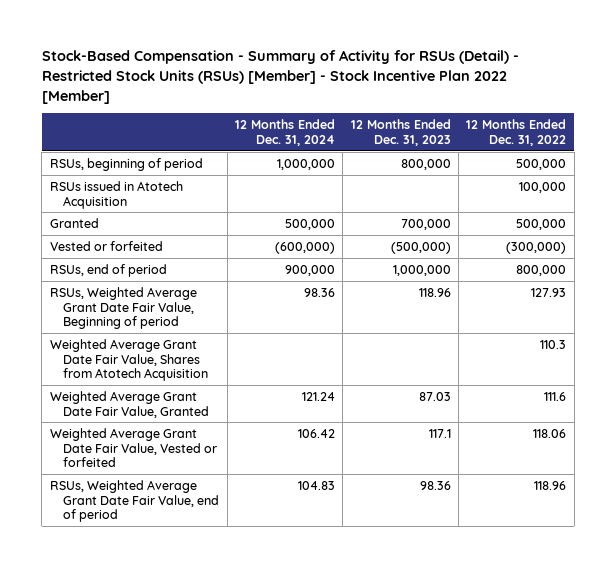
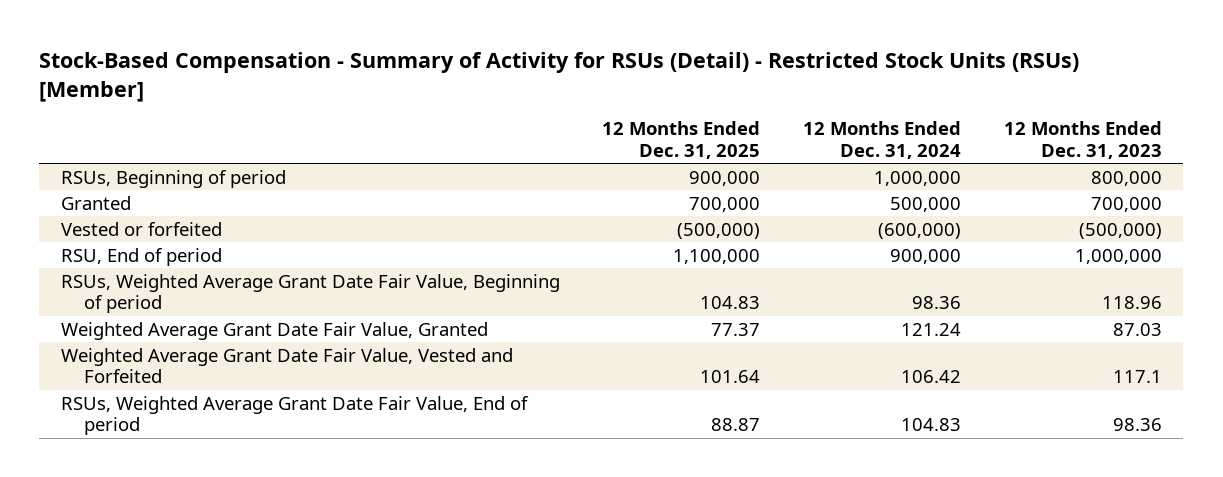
[41,50,519,104] Stock-Based Compensation - Summary of Activity for RSUs (Detail) - Restricted Stock Units (RSUs) [Member] - Stock Incentive Plan 2022 [Member] -> [39,52,1080,103] Stock-Based Compensation - Summary of Activity for RSUs (Detail) - Restricted Stock Units (RSUs) [Member]
[466,118,567,146] 12 Months Ended Dec. 31, 2022 -> none
none -> [602,121,761,160] 12 Months Ended Dec. 31, 2025
[49,180,183,209] RSUs issued in Atotech Acquisition -> none
[49,157,203,171] RSUs, beginning of period -> [60,169,286,188] RSUs, Beginning of period
[49,263,167,277] RSUs, end of period -> [60,247,222,266] RSU, End of period
[49,338,209,382] Weighted Average Grant Date Fair Value, Shares from Atotech Acquisition -> none
[49,427,218,468] Weighted Average Grant Date Fair Value, Vested or forfeited -> [60,347,513,384] Weighted Average Grant Date Fair Value, Vested and Forfeited
[49,479,220,523] RSUs, Weighted Average Grant Date Fair Value, end of period -> [60,395,529,436] RSUs, Weighted Average Grant Date Fair Value, End of period

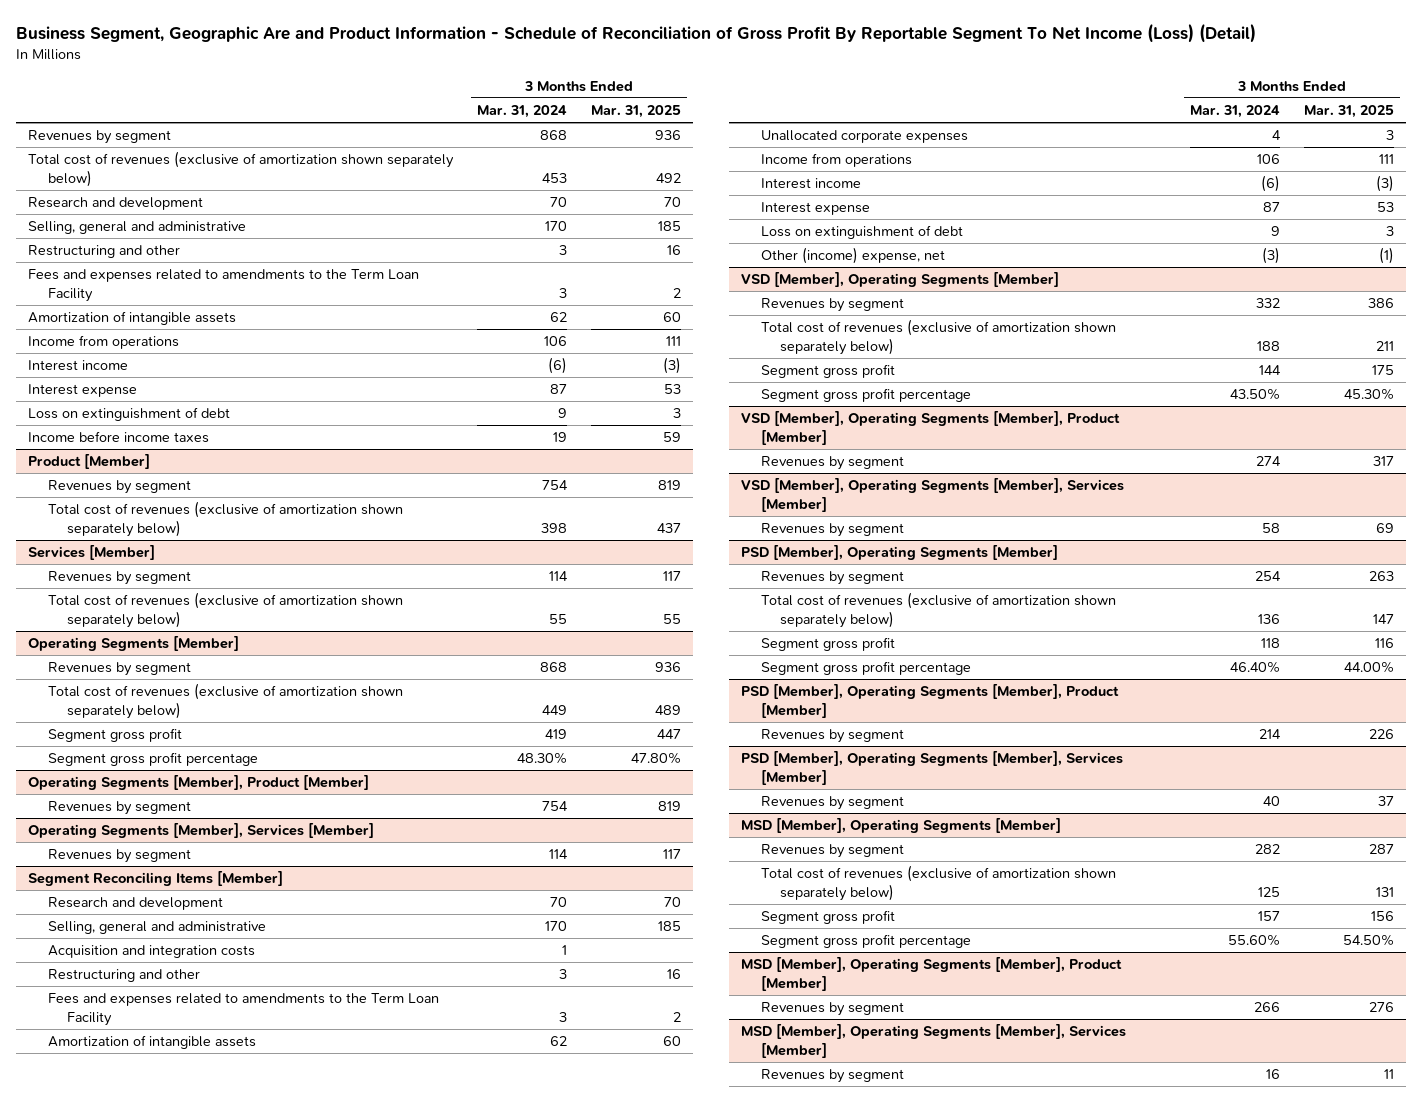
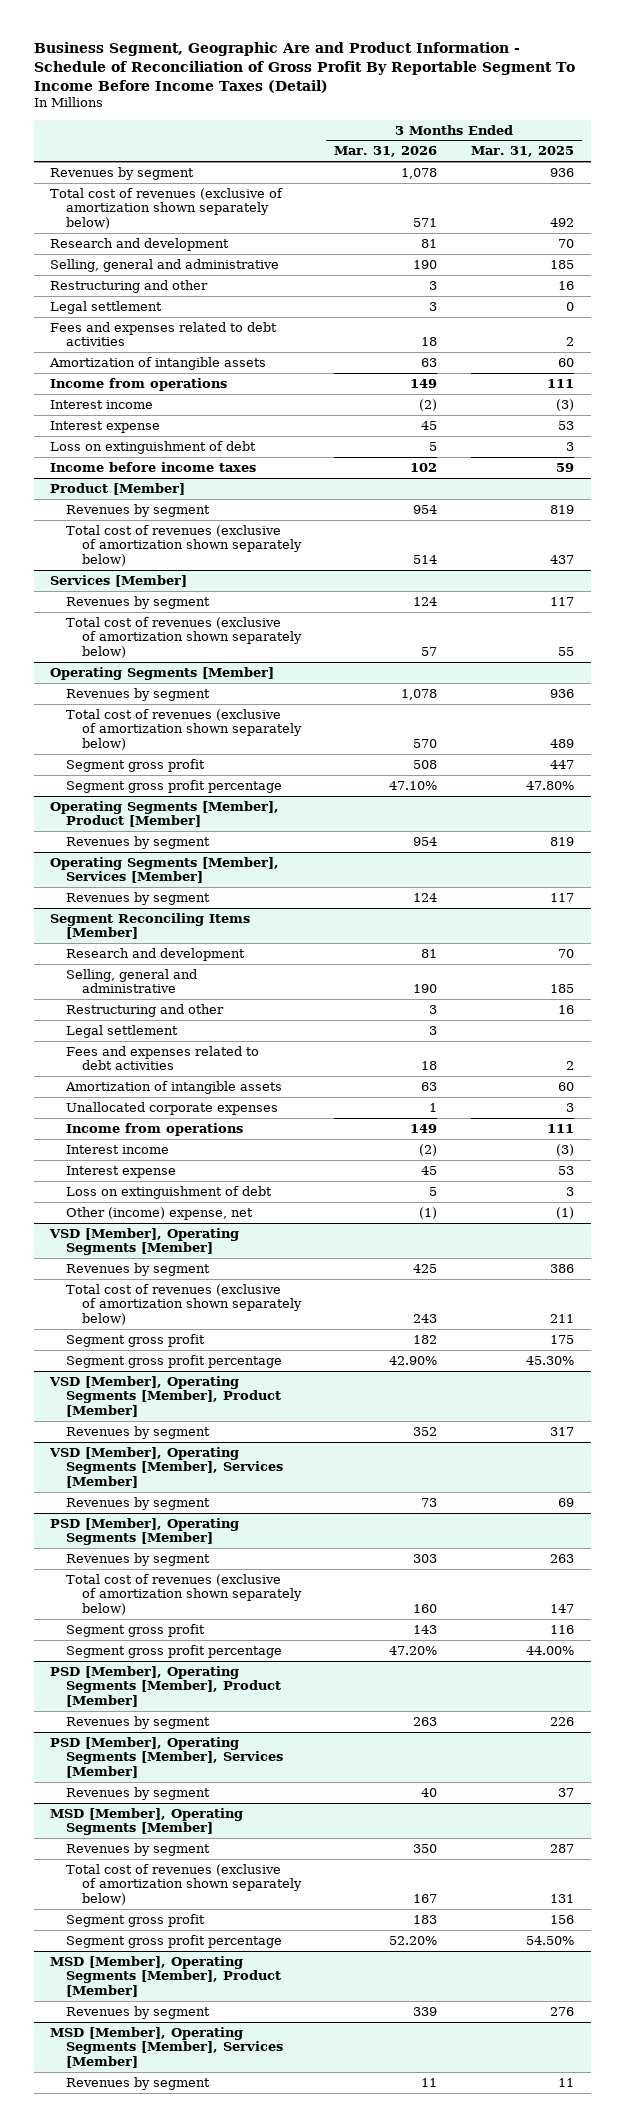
[16,22,1257,43] Business Segment, Geographic Are and Product Information - Schedule of Reconciliation of Gross Profit By Reportable Segment To Net Income (Loss) (Detail) -> [33,41,575,93] Business Segment, Geographic Are and Product Information - Schedule of Reconciliation of Gross Profit By Reportable Segment To Income Before Income Taxes (Detail)
[476,105,567,119] Mar. 31, 2024 -> none
none -> [334,146,438,158] Mar. 31, 2026
[28,269,420,303] Fees and expenses related to amendments to the Term Loan Facility -> none
none -> [50,300,163,314] Legal settlement
none -> [50,321,278,347] Fees and expenses related to debt activities
[47,945,255,959] Acquisition and integration costs -> none
[47,993,439,1027] Fees and expenses related to amendments to the Term Loan Facility -> none
none -> [65,1024,178,1038] Legal settlement
none -> [65,1045,259,1071] Fees and expenses related to debt activities

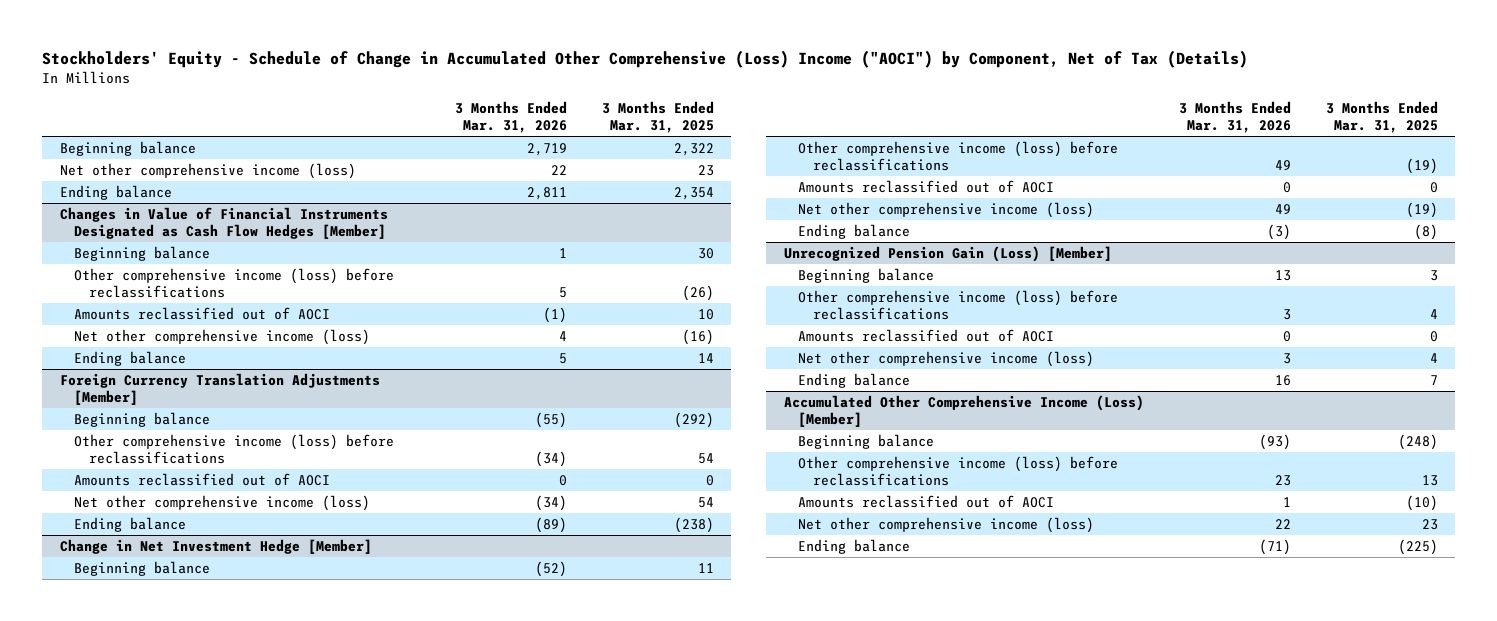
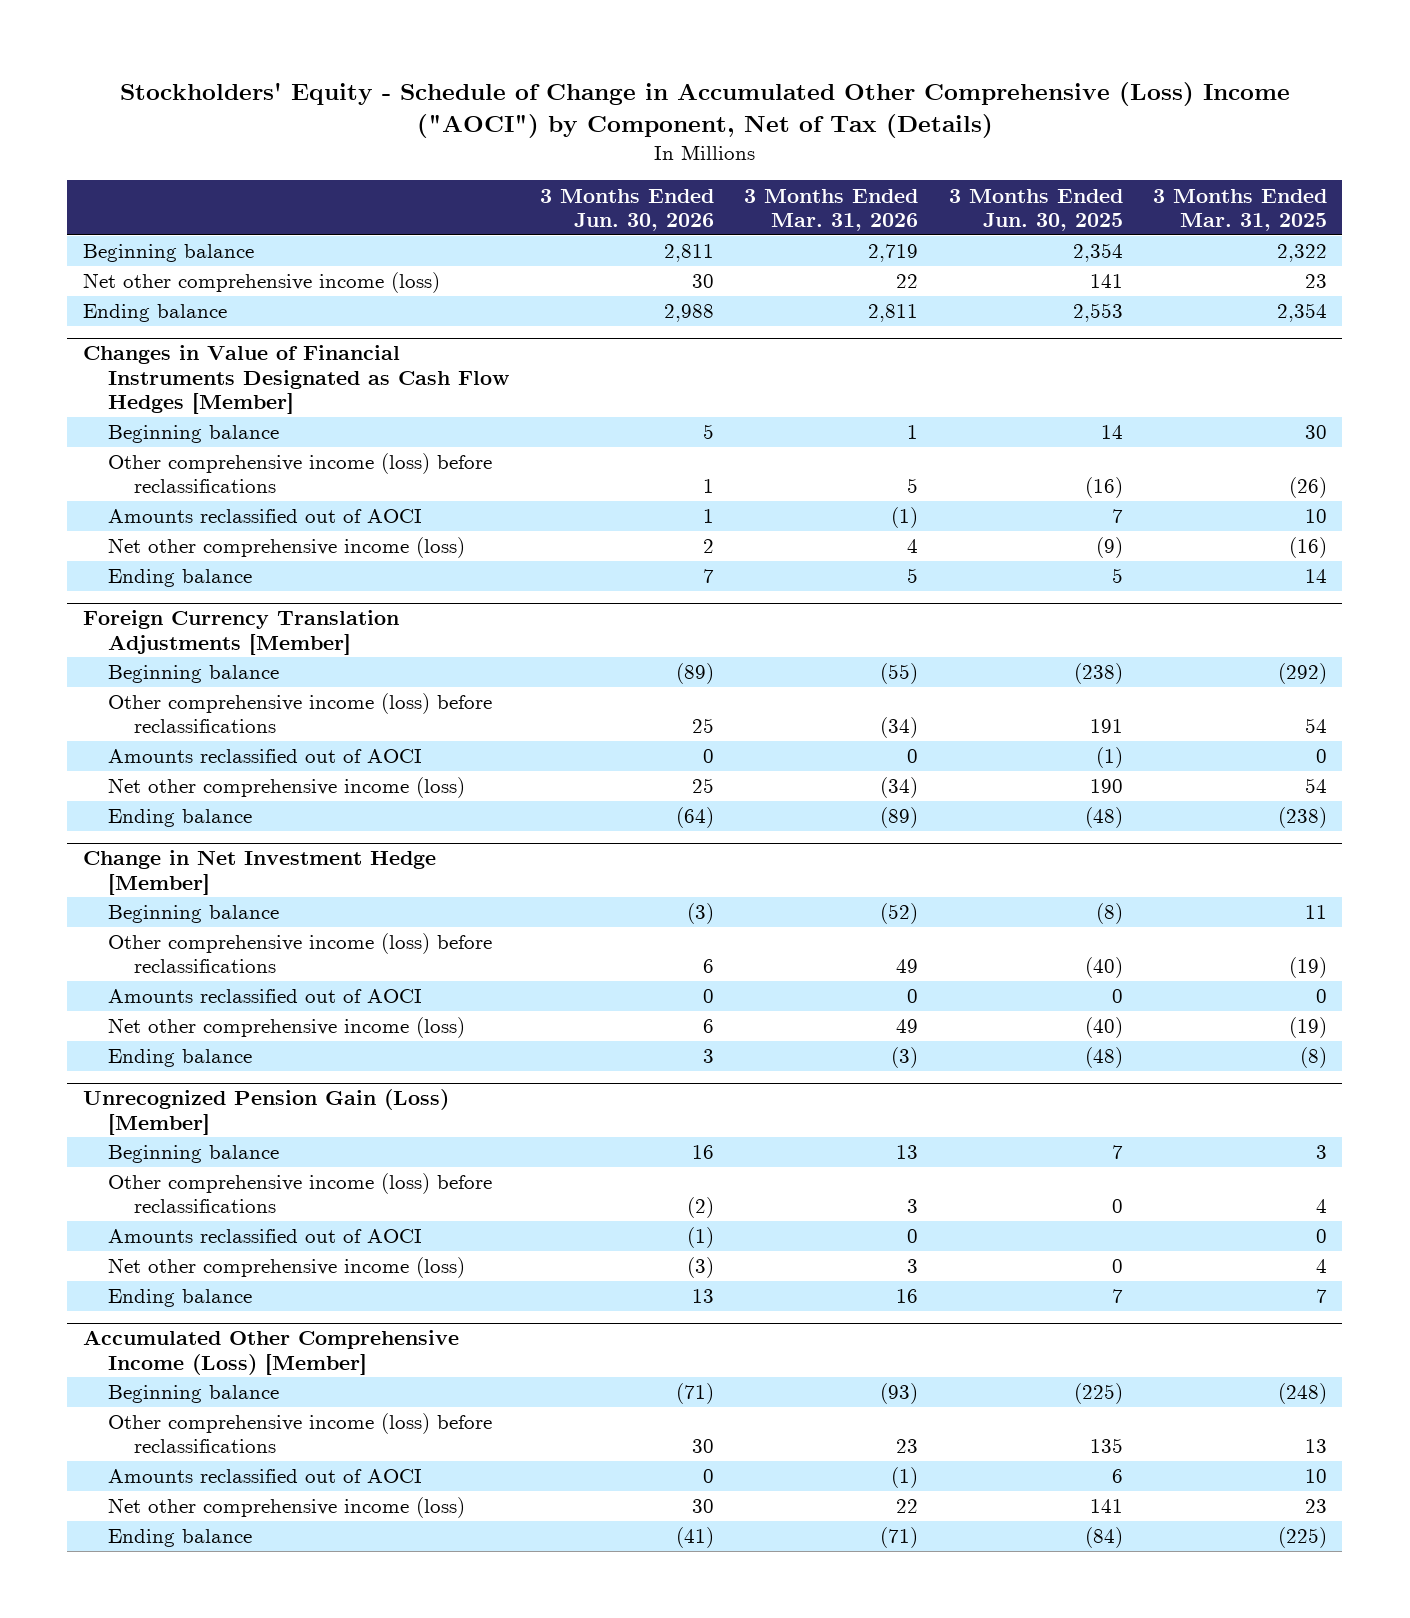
none -> [539,188,714,231] 3 Months Ended Jun. 30, 2026
none -> [948,188,1123,231] 3 Months Ended Jun. 30, 2025
[1282,496,1291,507] 1 -> [891,1467,919,1489] (1)
[1405,494,1438,511] (10) -> [1305,1469,1328,1484] 10

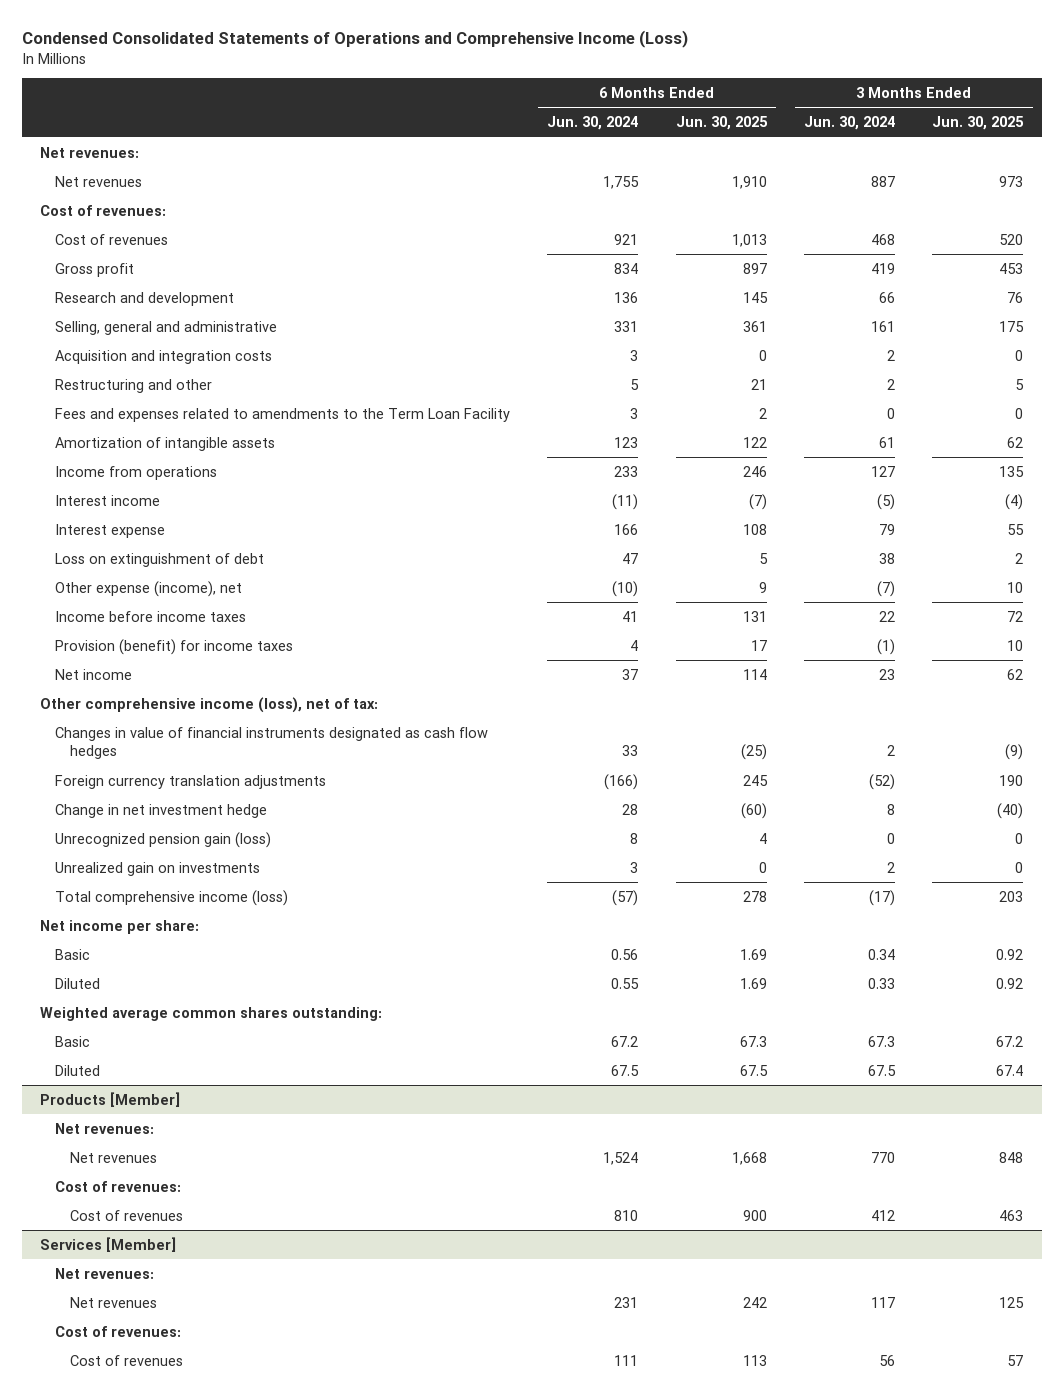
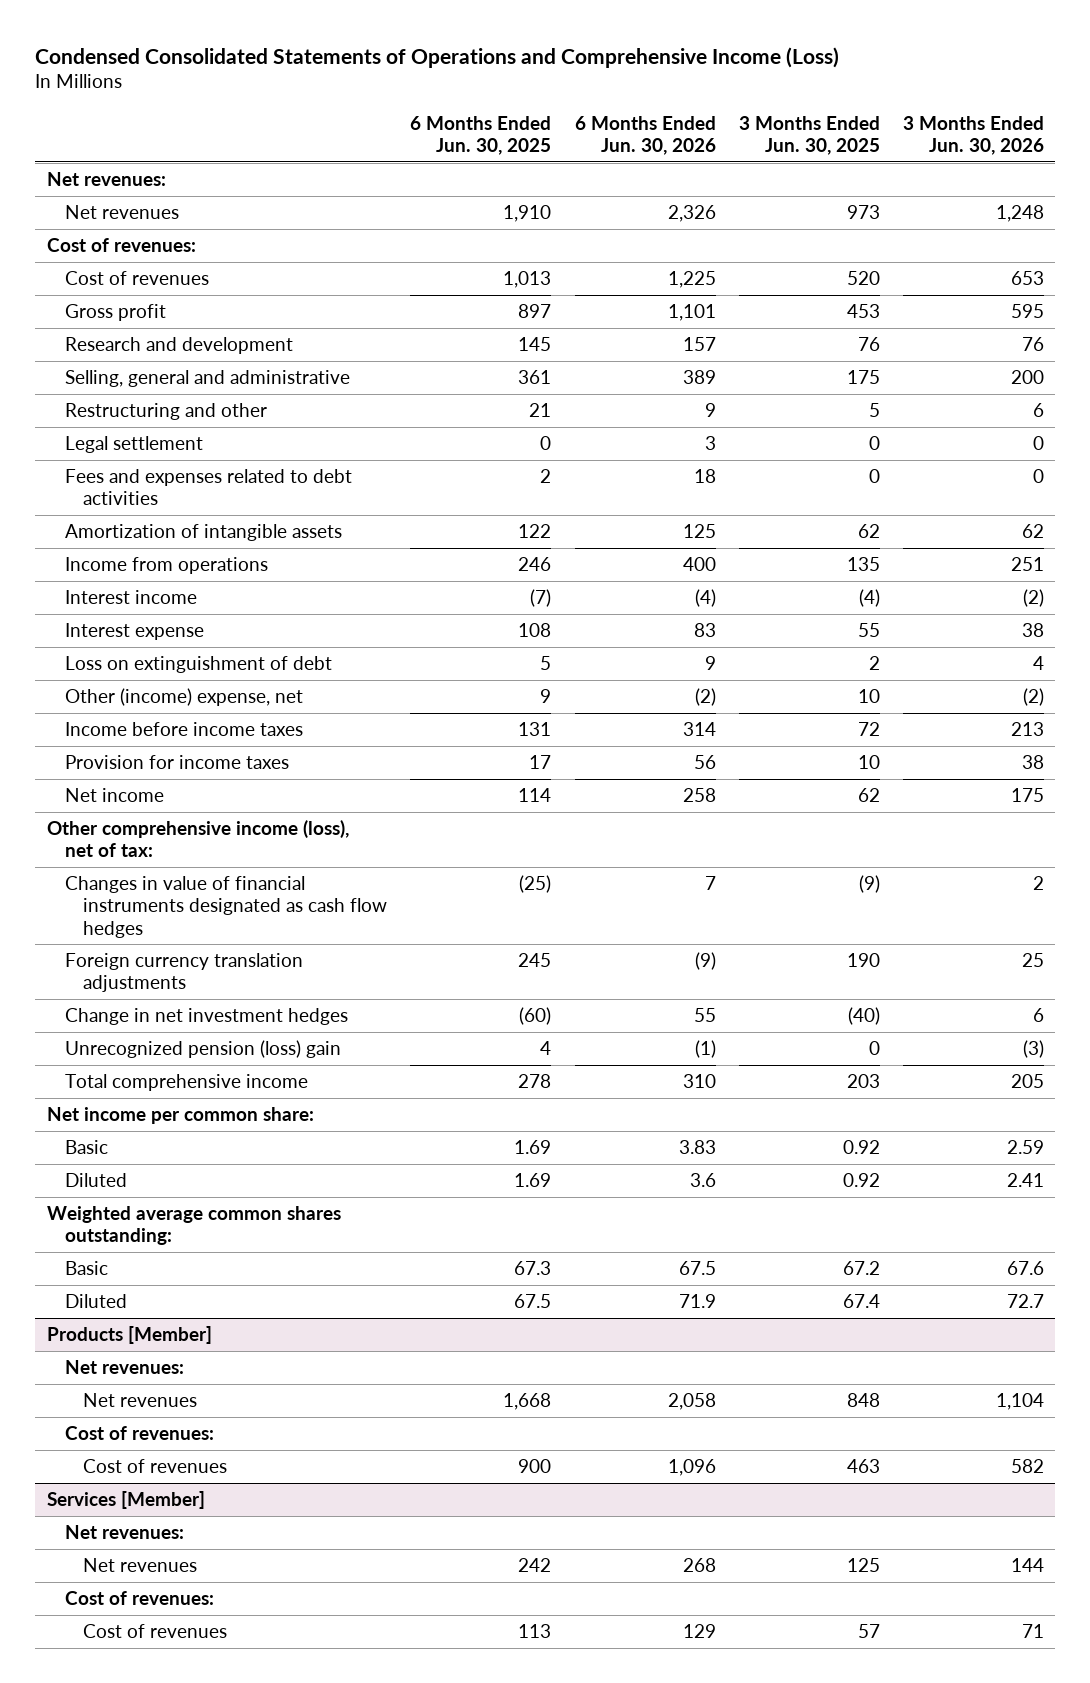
[547,116,639,131] Jun. 30, 2024 -> none
[803,116,895,131] Jun. 30, 2024 -> none
none -> [574,115,716,156] 6 Months Ended Jun. 30, 2026
none -> [902,115,1044,156] 3 Months Ended Jun. 30, 2026
[54,349,272,364] Acquisition and integration costs -> none
[54,407,510,422] Fees and expenses related to amendments to the Term Loan Facility -> none
none -> [64,435,203,453] Legal settlement
none -> [64,468,352,506] Fees and expenses related to debt activities
[54,580,242,597] Other expense (income), net -> [64,687,303,706] Other (income) expense, net
[54,638,293,655] Provision (benefit) for income taxes -> [64,754,289,769] Provision for income taxes
[54,861,260,876] Unrealized gain on investments -> none
[54,803,267,818] Change in net investment hedge -> [64,1007,348,1025] Change in net investment hedges
[54,831,271,848] Unrecognized pension gain (loss) -> [64,1039,341,1058] Unrecognized pension (loss) gain
[54,889,288,906] Total comprehensive income (loss) -> [64,1073,308,1091] Total comprehensive income
[40,919,200,934] Net income per share: -> [46,1106,314,1124] Net income per common share:

